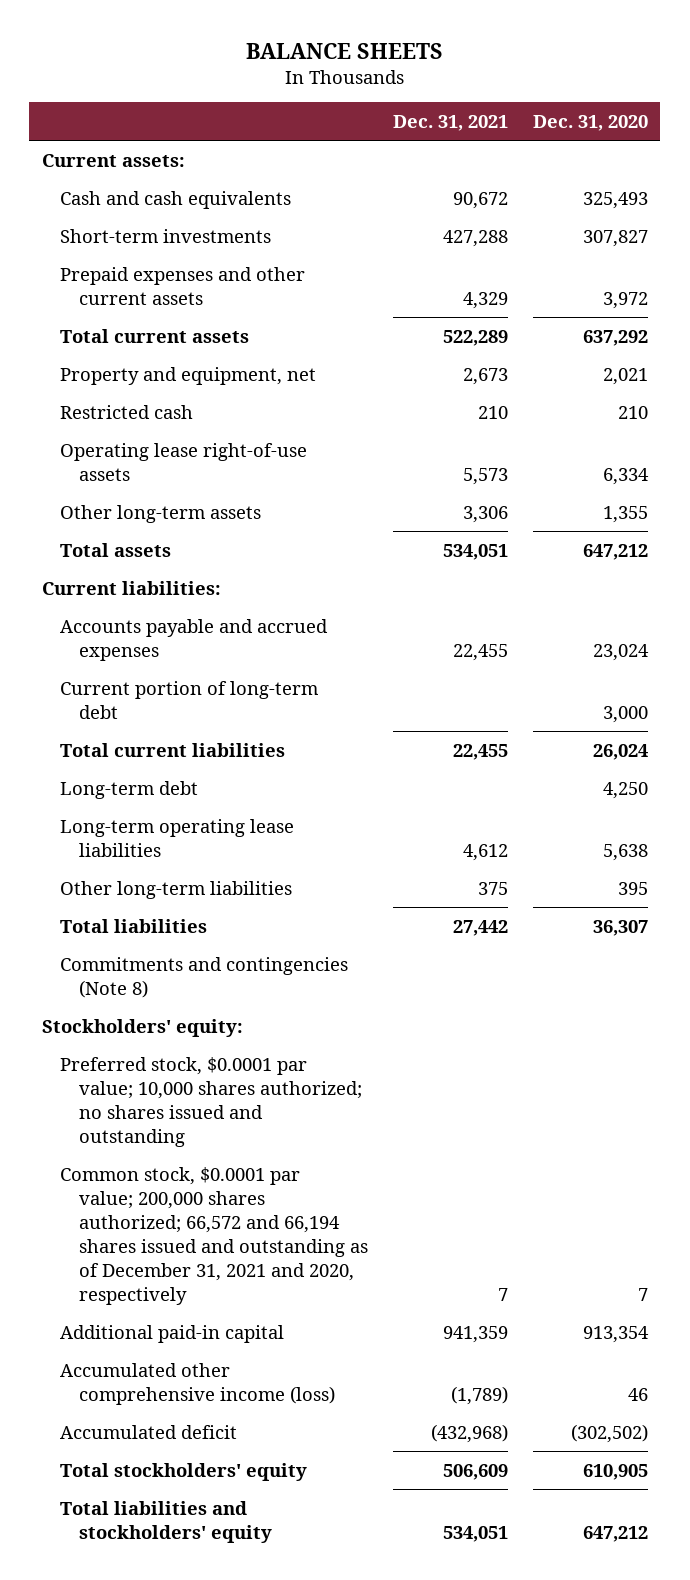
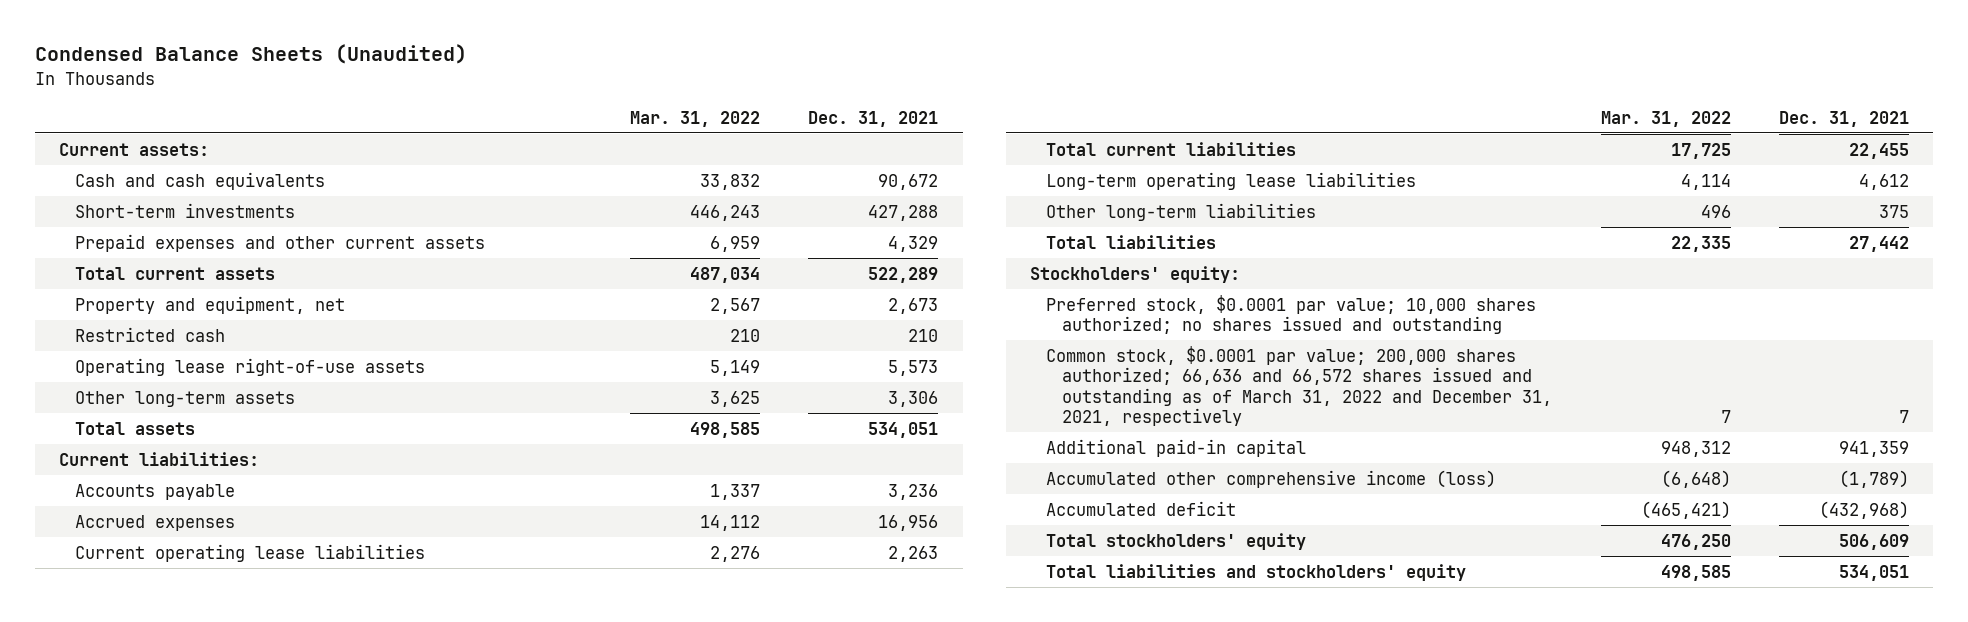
[245,42,443,59] BALANCE SHEETS -> [34,44,467,65] Condensed Balance Sheets (Unaudited)
[532,115,648,132] Dec. 31, 2020 -> none
none -> [629,110,760,127] Mar. 31, 2022
[60,618,329,661] Accounts payable and accrued expenses -> none
[60,680,319,719] Current portion of long-term debt -> none
none -> [75,483,236,500] Accounts payable
none -> [75,514,236,531] Accrued expenses
none -> [75,543,426,562] Current operating lease liabilities
[60,780,199,799] Long-term debt -> none
[60,956,349,998] Commitments and contingencies (Note 8) -> none
[60,1166,368,1305] Common stock, $0.0001 par value; 200,000 shares authorized; 66,572 and 66,194 shares issued and outstanding as of December 31, 2021 and 2020, respectively -> [1046,345,1553,427] Common stock, $0.0001 par value; 200,000 shares authorized; 66,636 and 66,572 shares issued and outstanding as of March 31, 2022 and December 31, 2021, respectively

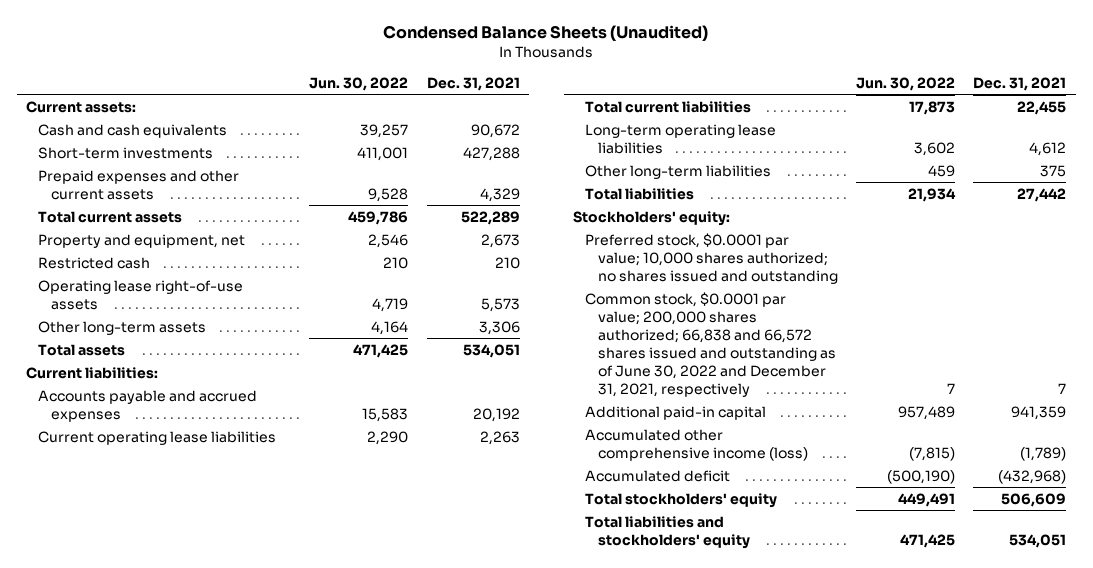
[629,110,760,127] Mar. 31, 2022 -> none
none -> [309,76,409,91] Jun. 30, 2022
[75,483,236,500] Accounts payable -> none
[75,514,236,531] Accrued expenses -> none
none -> [38,389,258,422] Accounts payable and accrued expenses
[1046,345,1553,427] Common stock, $0.0001 par value; 200,000 shares authorized; 66,636 and 66,572 shares issued and outstanding as of March 31, 2022 and December 31, 2021, respectively -> [585,291,836,397] Common stock, $0.0001 par value; 200,000 shares authorized; 66,838 and 66,572 shares issued and outstanding as of June 30, 2022 and December 31, 2021, respectively

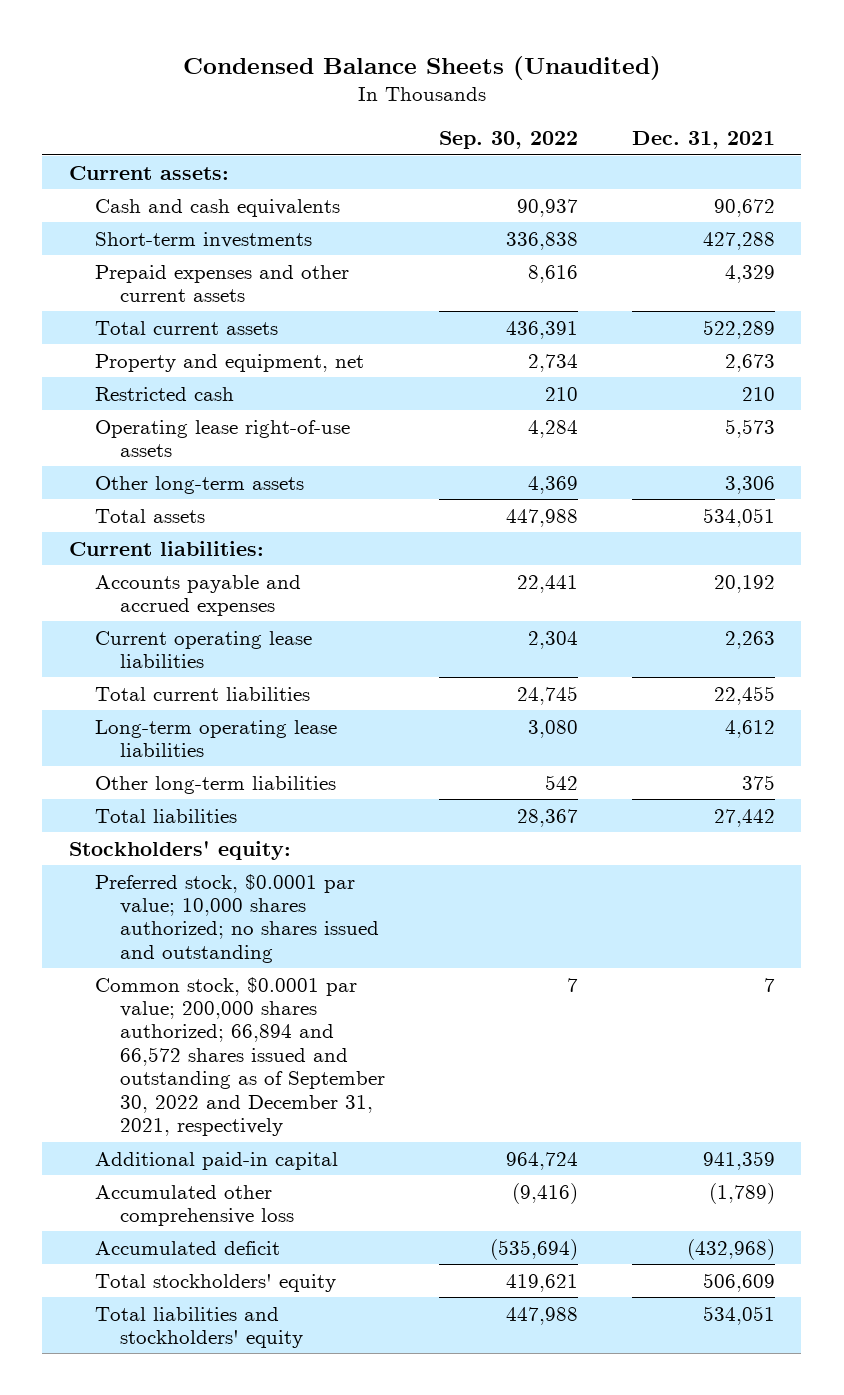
[309,76,409,91] Jun. 30, 2022 -> none
none -> [438,131,578,150] Sep. 30, 2022
[585,291,836,397] Common stock, $0.0001 par value; 200,000 shares authorized; 66,838 and 66,572 shares issued and outstanding as of June 30, 2022 and December 31, 2021, respectively -> [94,976,386,1137] Common stock, $0.0001 par value; 200,000 shares authorized; 66,894 and 66,572 shares issued and outstanding as of September 30, 2022 and December 31, 2021, respectively
[585,428,808,461] Accumulated other comprehensive income (loss) -> [94,1184,295,1226] Accumulated other comprehensive loss

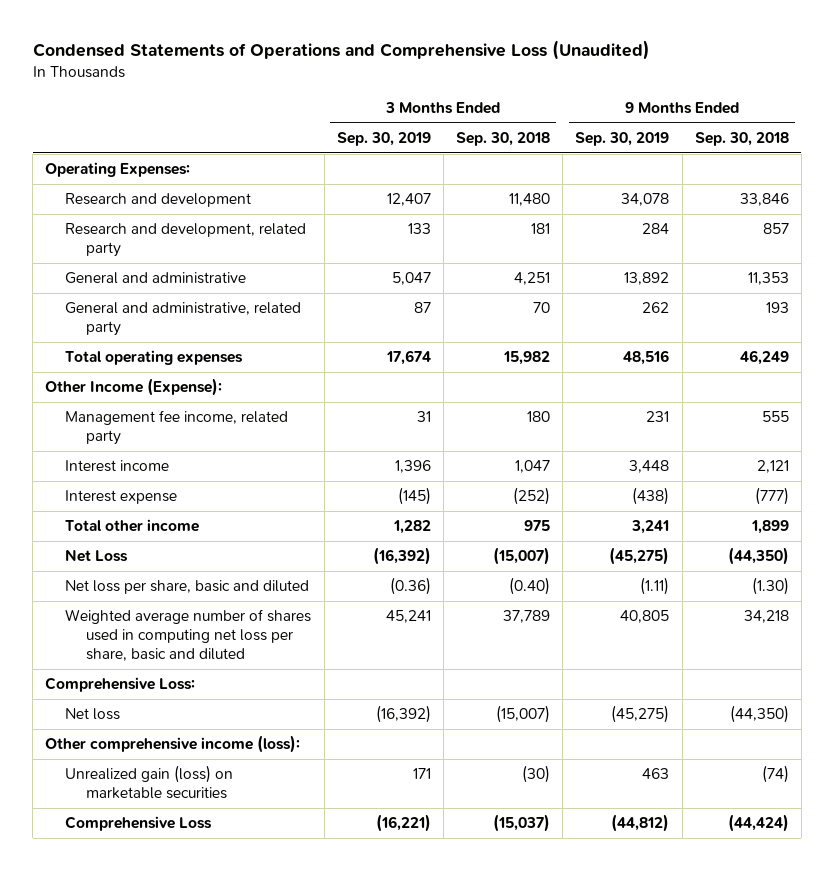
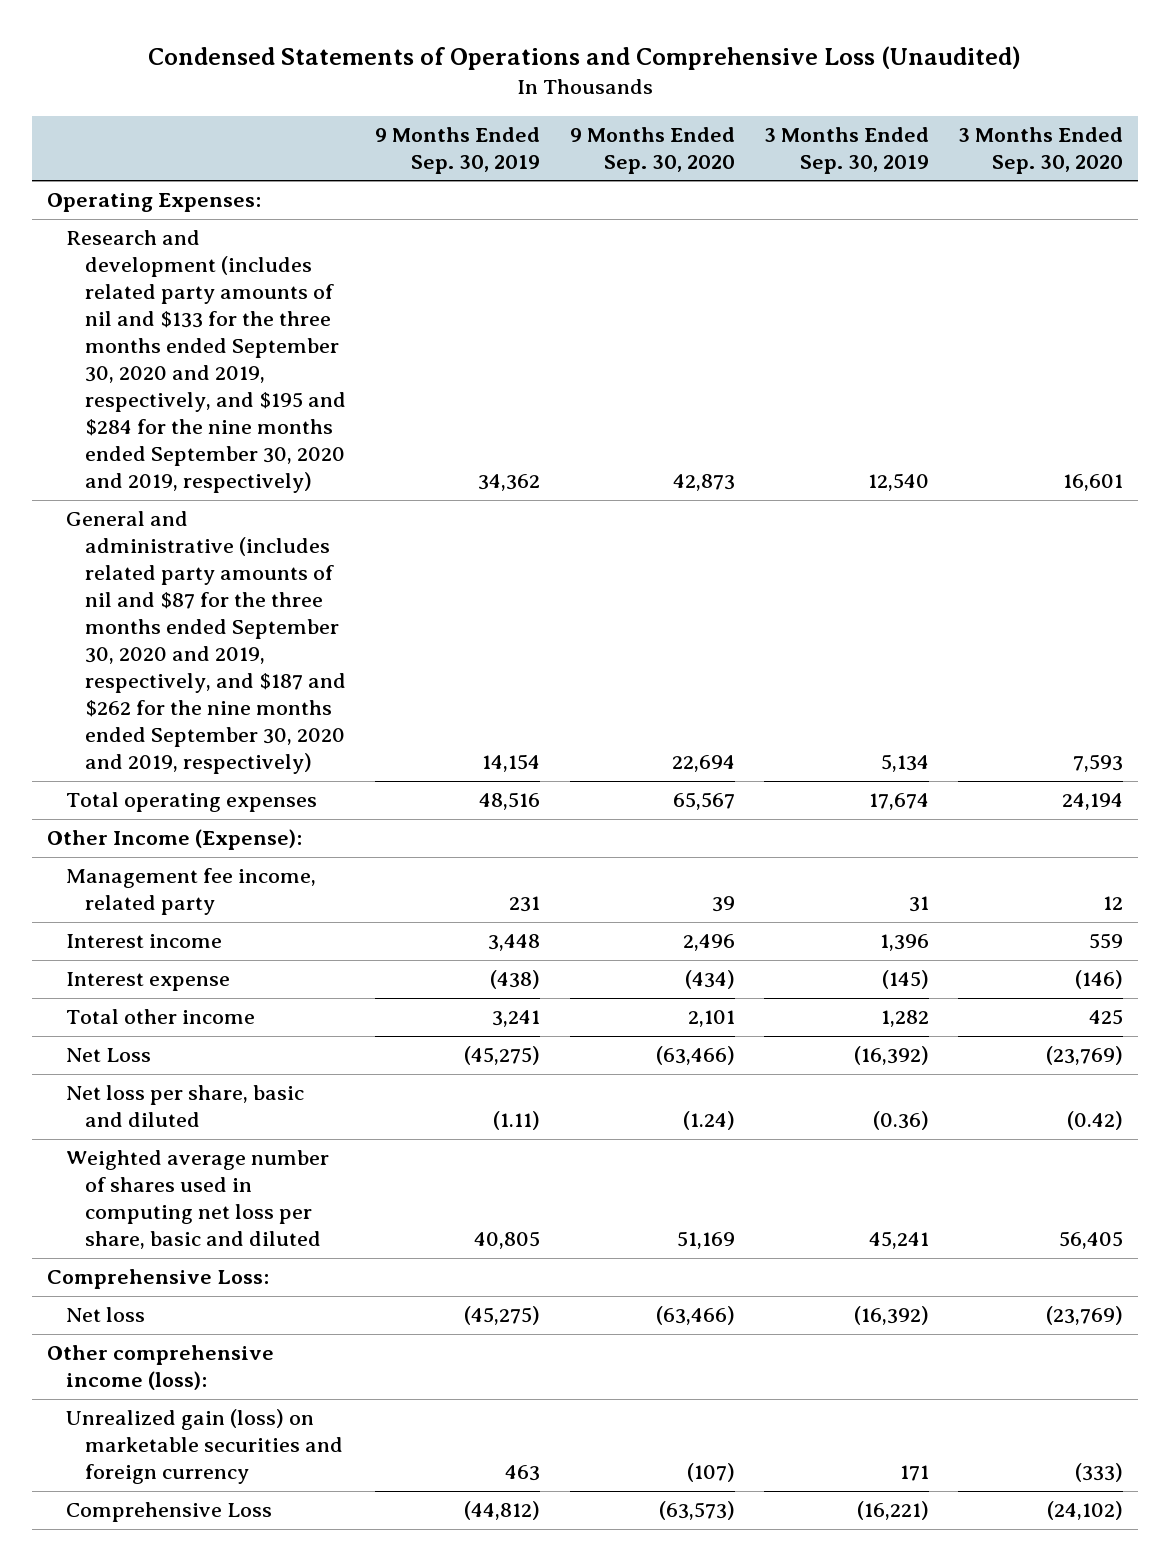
[456,131,551,146] Sep. 30, 2018 -> none
[694,131,789,146] Sep. 30, 2018 -> none
none -> [569,126,735,174] 9 Months Ended Sep. 30, 2020
none -> [958,126,1124,174] 3 Months Ended Sep. 30, 2020
[65,193,252,208] Research and development -> none
[65,223,307,258] Research and development, related party -> none
[65,272,247,285] General and administrative -> none
[65,302,302,337] General and administrative, related party -> none
none -> [65,230,347,494] Research and development (includes related party amounts of nil and $133 for the three months ended September 30, 2020 and 2019, respectively, and $195 and $284 for the nine months ended September 30, 2020 and 2019, respectively)
none -> [65,511,347,775] General and administrative (includes related party amounts of nil and $87 for the three months ended September 30, 2020 and 2019, respectively, and $187 and $262 for the nine months ended September 30, 2020 and 2019, respectively)
[65,765,234,800] Unrealized gain (loss) on marketable securities -> [65,1409,344,1485] Unrealized gain (loss) on marketable securities and foreign currency

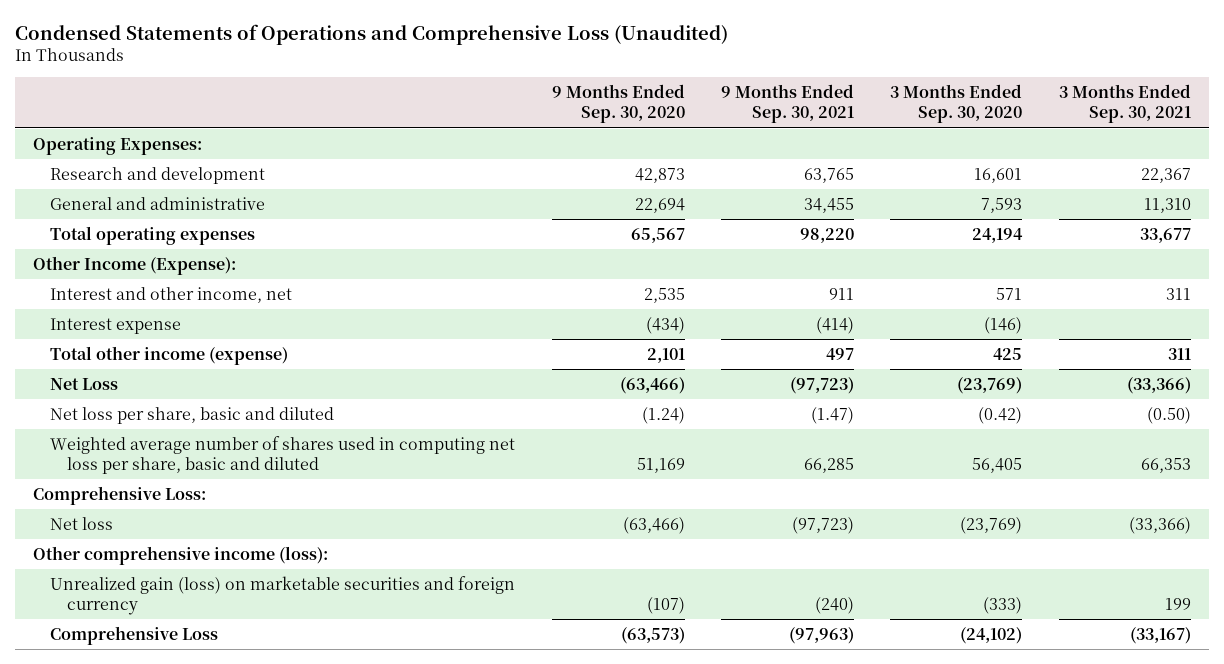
[375,126,541,174] 9 Months Ended Sep. 30, 2019 -> none
[763,126,929,174] 3 Months Ended Sep. 30, 2019 -> none
none -> [720,83,854,124] 9 Months Ended Sep. 30, 2021
none -> [1058,83,1191,124] 3 Months Ended Sep. 30, 2021
[65,230,347,494] Research and development (includes related party amounts of nil and $133 for the three months ended September 30, 2020 and 2019, respectively, and $195 and $284 for the nine months ended September 30, 2020 and 2019, respectively) -> [50,166,266,184] Research and development
[65,511,347,775] General and administrative (includes related party amounts of nil and $87 for the three months ended September 30, 2020 and 2019, respectively, and $187 and $262 for the nine months ended September 30, 2020 and 2019, respectively) -> [50,196,266,210] General and administrative
[65,868,316,916] Management fee income, related party -> none
[65,934,222,949] Interest income -> [50,286,293,303] Interest and other income, net
[682,934,735,952] 2,496 -> [643,287,685,303] 2,535
[1089,933,1124,950] 559 -> [996,287,1023,300] 571
[65,1009,255,1025] Total other income -> [50,345,289,365] Total other income (expense)

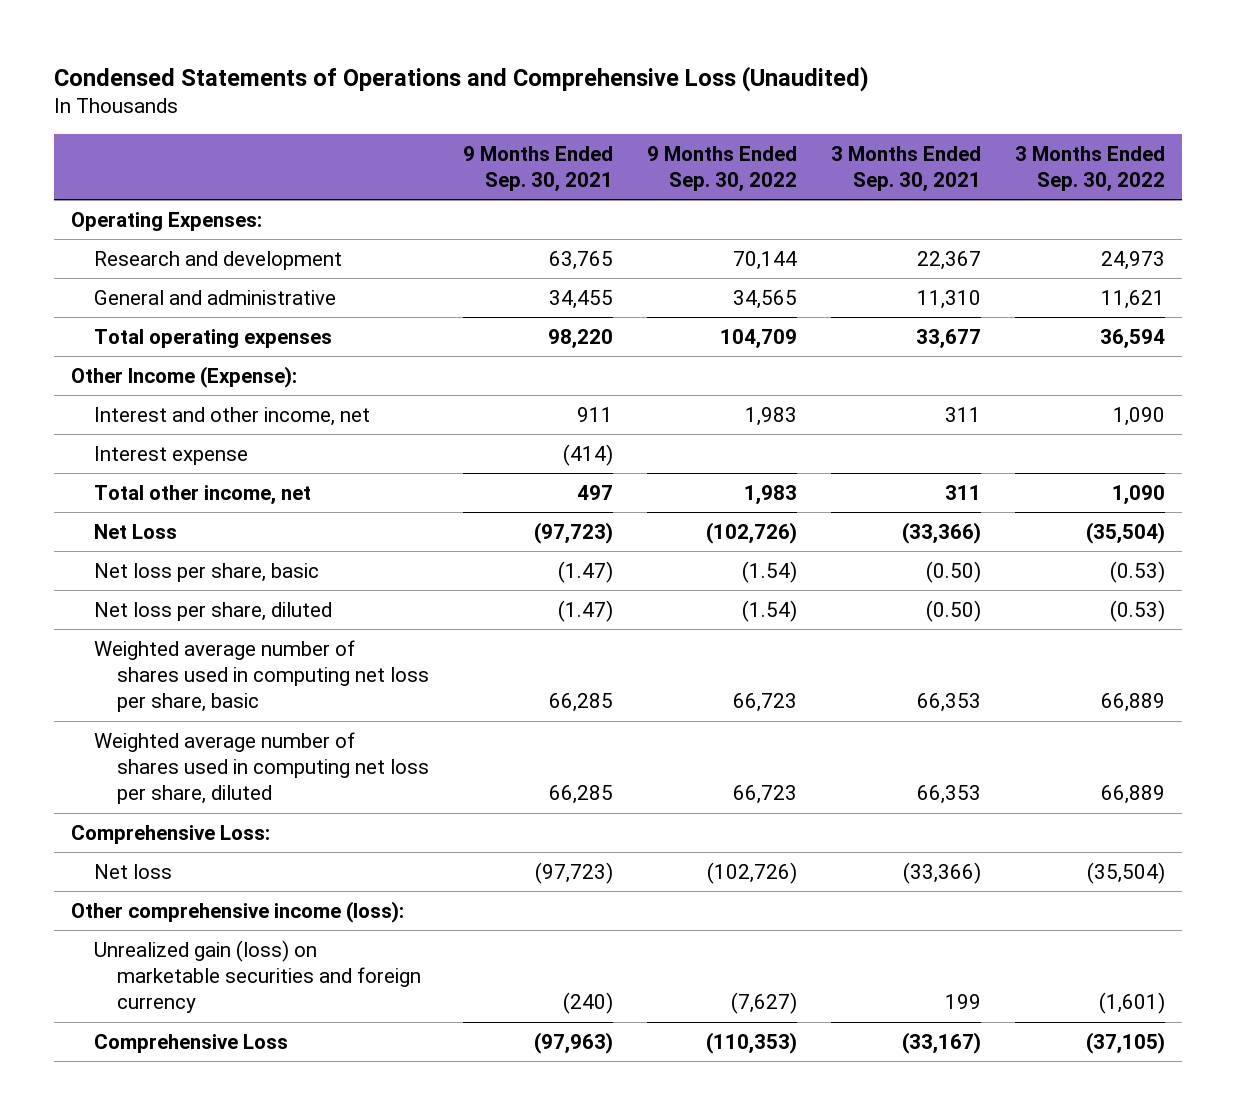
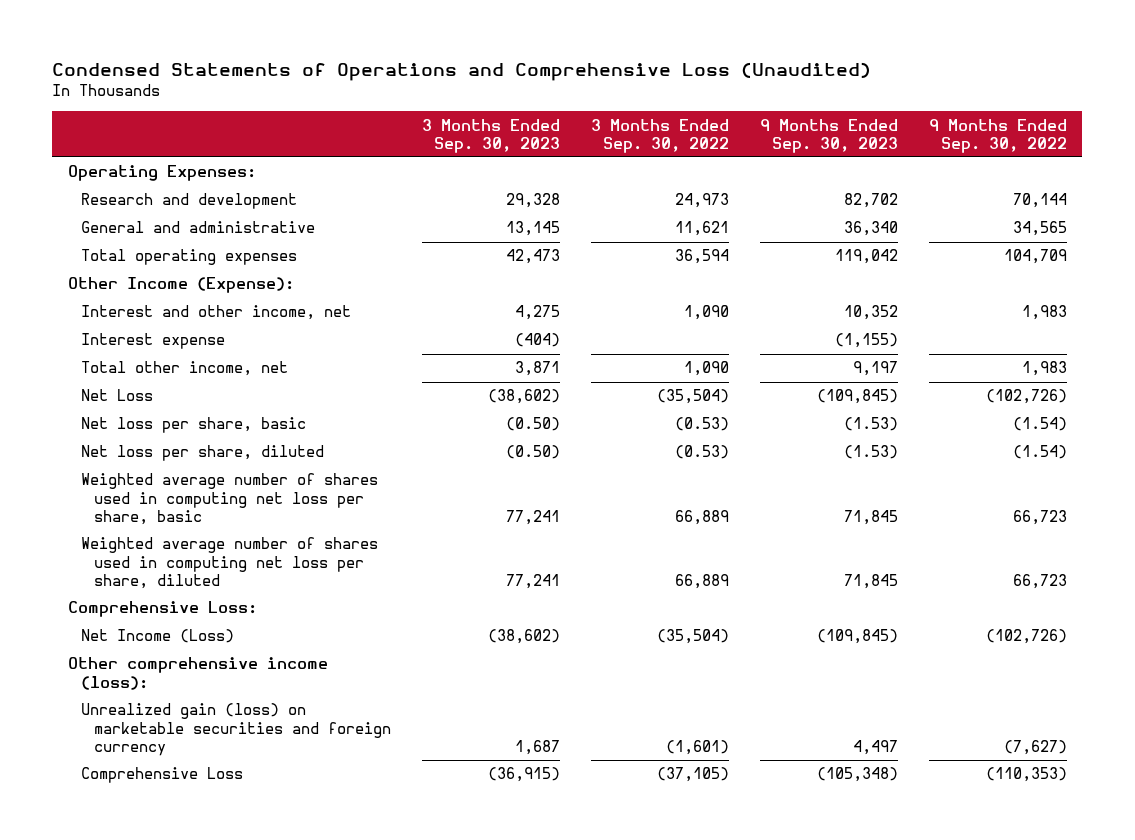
[462,145,613,193] 9 Months Ended Sep. 30, 2021 -> none
[830,145,981,193] 3 Months Ended Sep. 30, 2021 -> none
none -> [421,118,560,153] 3 Months Ended Sep. 30, 2023
none -> [759,118,898,153] 9 Months Ended Sep. 30, 2023
[93,863,172,879] Net loss -> [80,629,234,644] Net Income (Loss)

